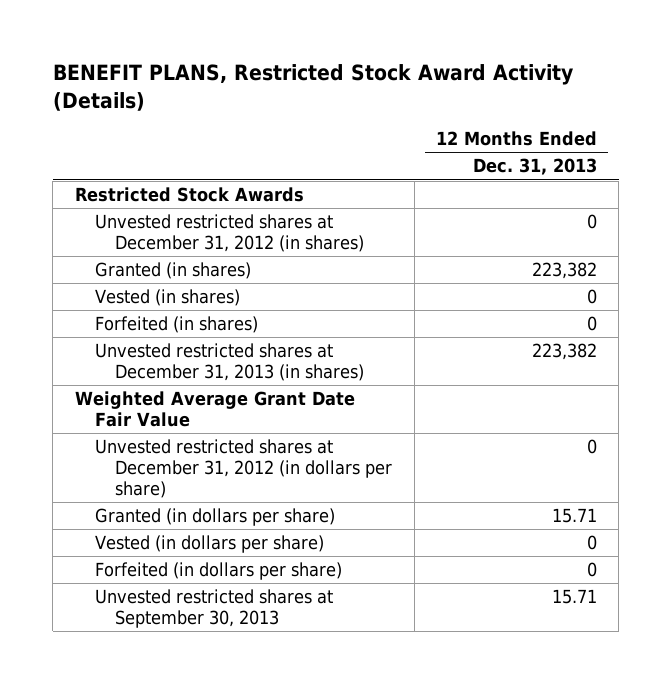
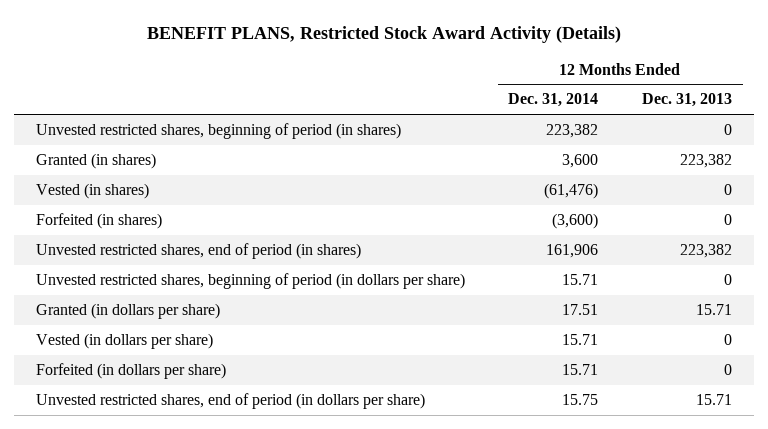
none -> [508,93,599,108] Dec. 31, 2014
[74,187,304,203] Restricted Stock Awards -> none
[94,214,365,253] Unvested restricted shares at December 31, 2012 (in shares) -> [36,122,402,139] Unvested restricted shares, beginning of period (in shares)
[74,391,355,428] Weighted Average Grant Date Fair Value -> none
[94,343,365,382] Unvested restricted shares at December 31, 2013 (in shares) -> [36,242,362,259] Unvested restricted shares, end of period (in shares)
[94,439,393,499] Unvested restricted shares at December 31, 2012 (in dollars per share) -> [36,272,466,289] Unvested restricted shares, beginning of period (in dollars per share)
[94,589,333,629] Unvested restricted shares at September 30, 2013 -> [36,392,426,409] Unvested restricted shares, end of period (in dollars per share)

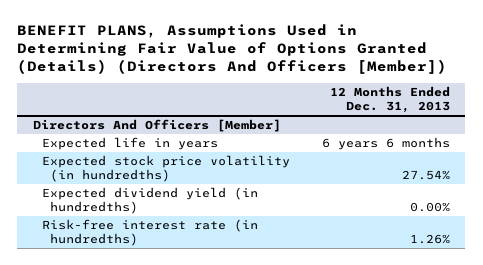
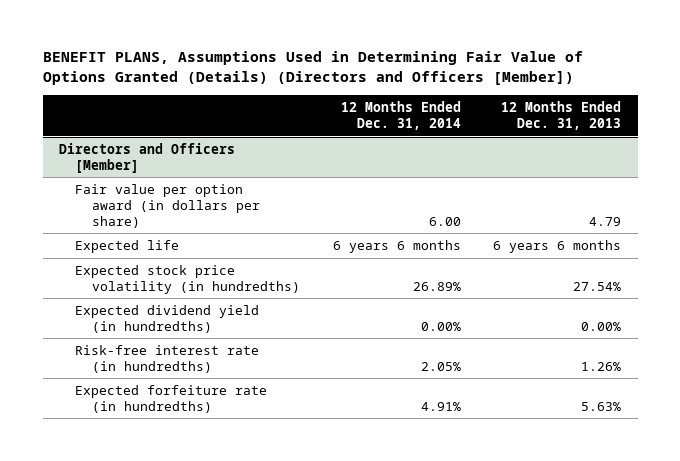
[17,24,448,75] BENEFIT PLANS, Assumptions Used in Determining Fair Value of Options Granted (Details) (Directors And Officers [Member]) -> [42,51,583,86] BENEFIT PLANS, Assumptions Used in Determining Fair Value of Options Granted (Details) (Directors and Officers [Member])
none -> [340,101,461,130] 12 Months Ended Dec. 31, 2014
[33,119,282,133] Directors And Officers [Member] -> [58,142,235,173] Directors and Officers [Member]
none -> [75,183,261,228] Fair value per option award (in dollars per share)
[41,137,218,151] Expected life in years -> [75,239,180,253] Expected life
none -> [75,384,268,413] Expected forfeiture rate (in hundredths)

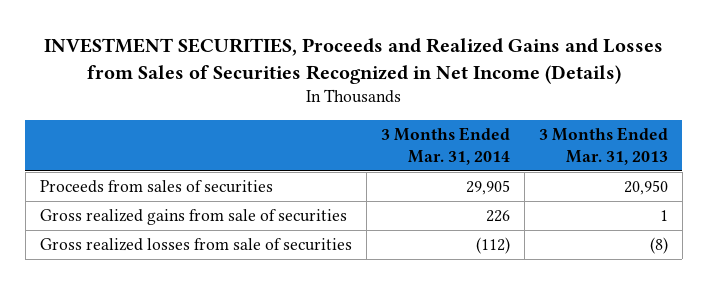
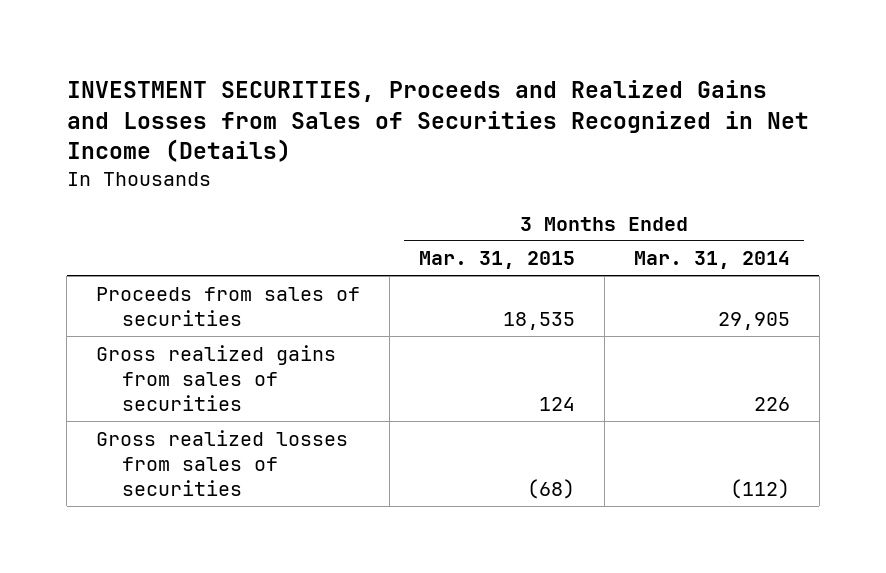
[538,126,668,166] 3 Months Ended Mar. 31, 2013 -> none
none -> [418,251,575,270] Mar. 31, 2015
[39,209,347,226] Gross realized gains from sale of securities -> [96,344,337,411] Gross realized gains from sales of securities
[39,238,352,252] Gross realized losses from sale of securities -> [96,429,349,496] Gross realized losses from sales of securities

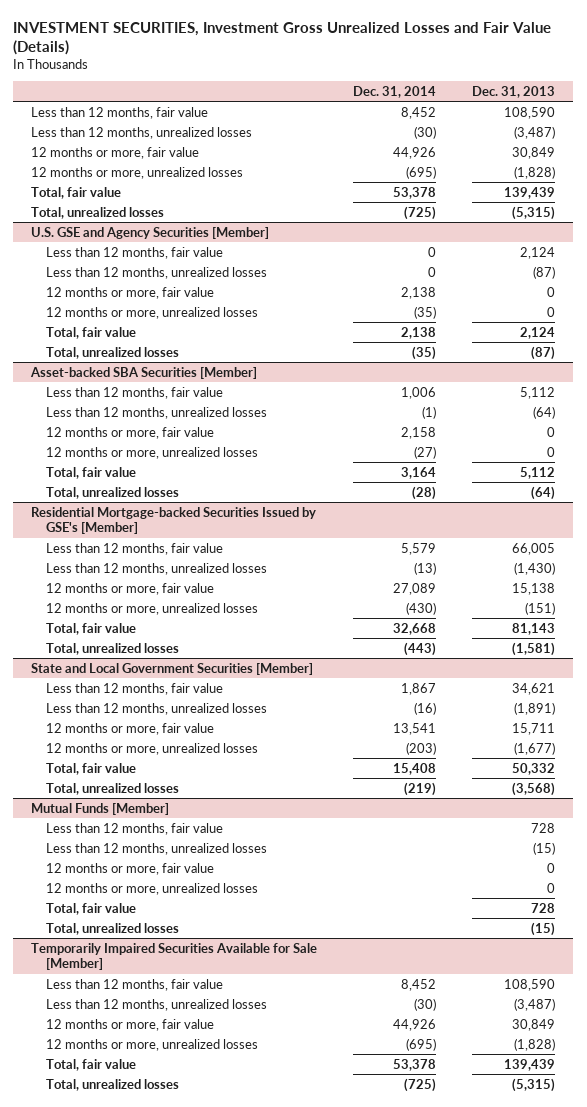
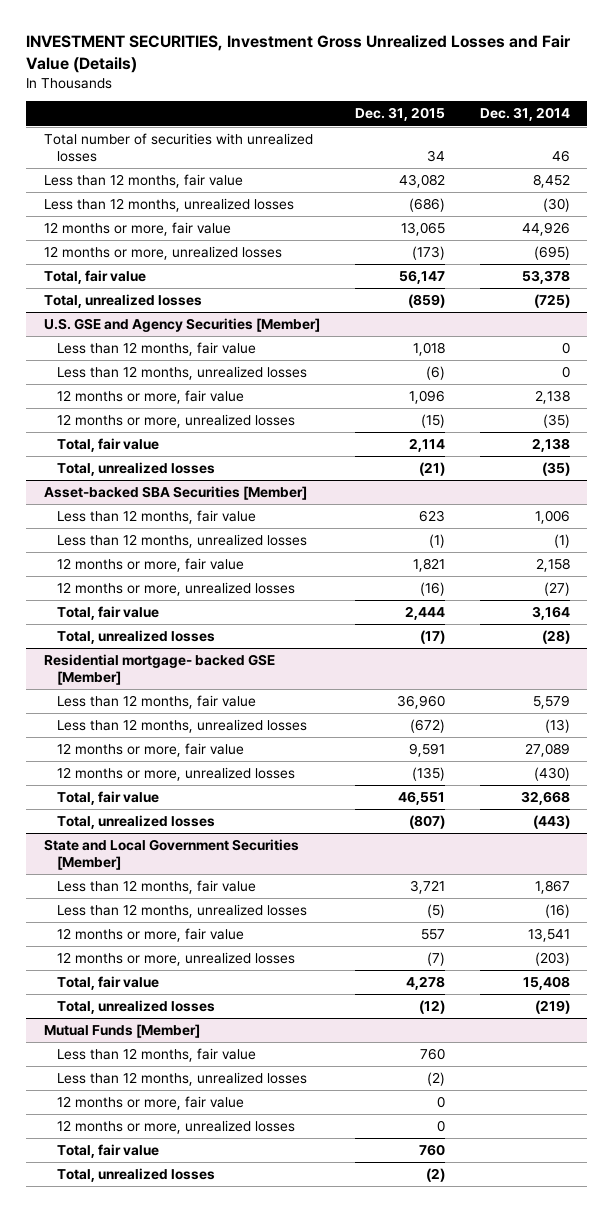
[472,85,556,98] Dec. 31, 2013 -> none
none -> [354,107,445,122] Dec. 31, 2015
none -> [43,133,313,162] Total number of securities with unrealized losses
[31,506,317,535] Residential Mortgage-backed Securities Issued by GSE's [Member] -> [43,654,275,685] Residential mortgage- backed GSE [Member]
[31,942,318,971] Temporarily Impaired Securities Available for Sale [Member] -> none
[45,978,223,991] Less than 12 months, fair value -> none
[45,998,267,1011] Less than 12 months, unrealized losses -> none
[45,1018,214,1031] 12 months or more, fair value -> none
[45,1038,258,1051] 12 months or more, unrealized losses -> none
[45,1058,136,1071] Total, fair value -> none
[45,1078,179,1091] Total, unrealized losses -> none

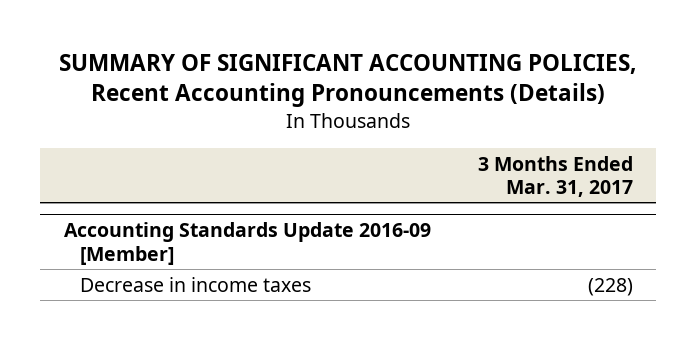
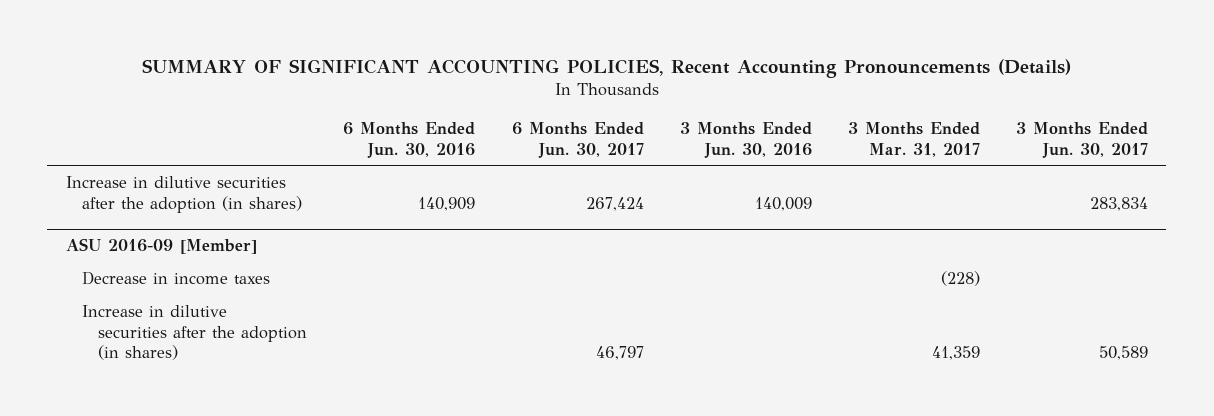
none -> [343,121,476,158] 6 Months Ended Jun. 30, 2016
none -> [511,121,644,158] 6 Months Ended Jun. 30, 2017
none -> [679,121,812,158] 3 Months Ended Jun. 30, 2016
none -> [1016,121,1149,158] 3 Months Ended Jun. 30, 2017
none -> [65,176,302,213] Increase in dilutive securities after the adoption (in shares)
[63,222,431,265] Accounting Standards Update 2016-09 [Member] -> [65,238,257,255] ASU 2016-09 [Member]
none -> [81,305,308,361] Increase in dilutive securities after the adoption (in shares)

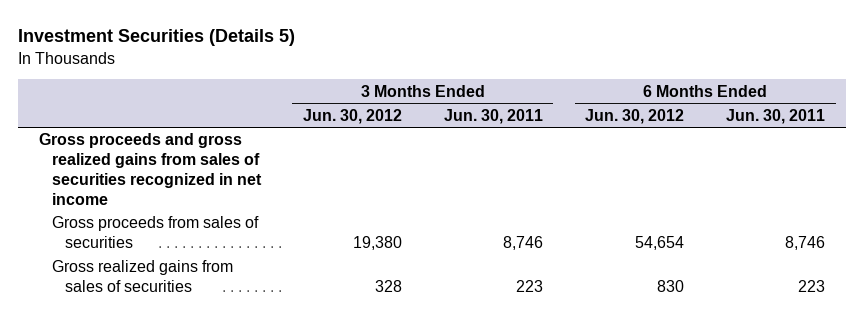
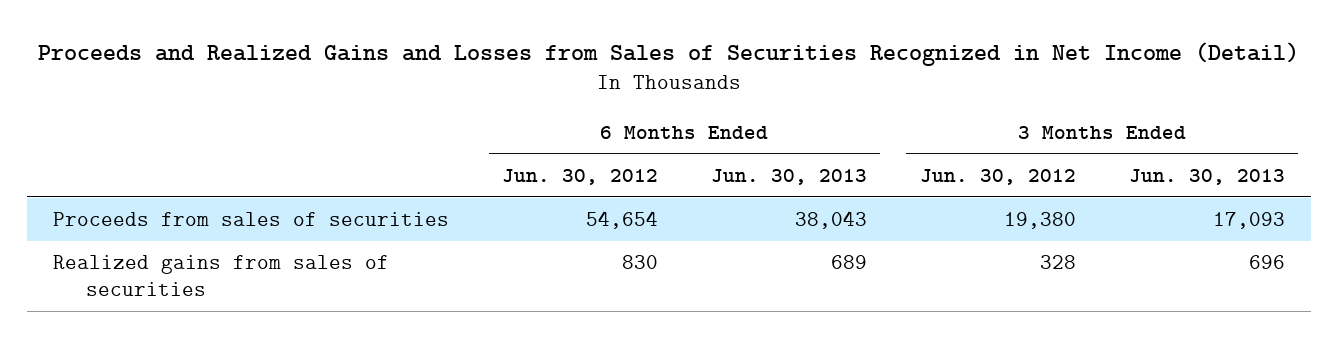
[17,29,295,47] Investment Securities (Details 5) -> [37,42,1299,67] Proceeds and Realized Gains and Losses from Sales of Securities Recognized in Net Income (Detail)
[443,108,543,124] Jun. 30, 2011 -> none
[726,108,826,124] Jun. 30, 2011 -> none
none -> [710,168,867,185] Jun. 30, 2013
none -> [1128,168,1285,185] Jun. 30, 2013
[38,133,262,205] Gross proceeds and gross realized gains from sales of securities recognized in net income -> none
[51,216,259,249] Gross proceeds from sales of securities -> [52,211,449,226] Proceeds from sales of securities
[51,260,233,293] Gross realized gains from sales of securities -> [52,254,389,297] Realized gains from sales of securities

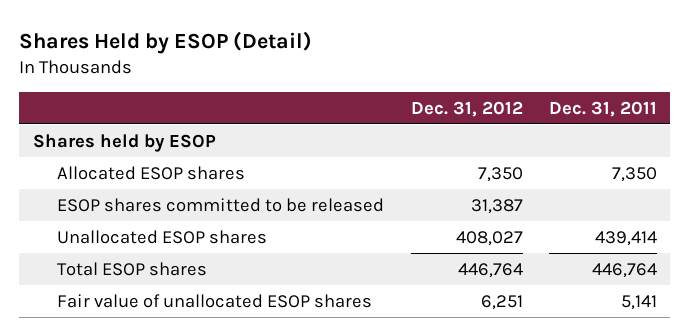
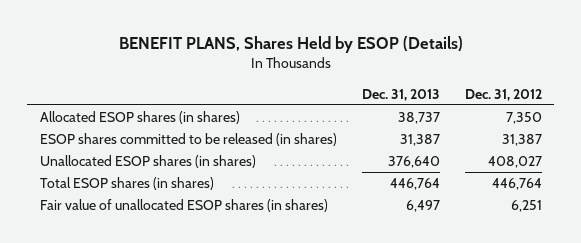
[19,31,313,55] Shares Held by ESOP (Detail) -> [118,36,463,54] BENEFIT PLANS, Shares Held by ESOP (Details)
[549,100,658,117] Dec. 31, 2011 -> none
none -> [361,88,440,101] Dec. 31, 2013
[32,133,216,152] Shares held by ESOP -> none
[57,165,246,180] Allocated ESOP shares -> [39,111,240,125] Allocated ESOP shares (in shares)
[57,197,385,212] ESOP shares committed to be released -> [39,133,337,147] ESOP shares committed to be released (in shares)
[57,229,268,244] Unallocated ESOP shares -> [39,155,256,169] Unallocated ESOP shares (in shares)
[57,261,208,276] Total ESOP shares -> [39,177,214,191] Total ESOP shares (in shares)
[57,293,373,308] Fair value of unallocated ESOP shares -> [39,199,328,213] Fair value of unallocated ESOP shares (in shares)

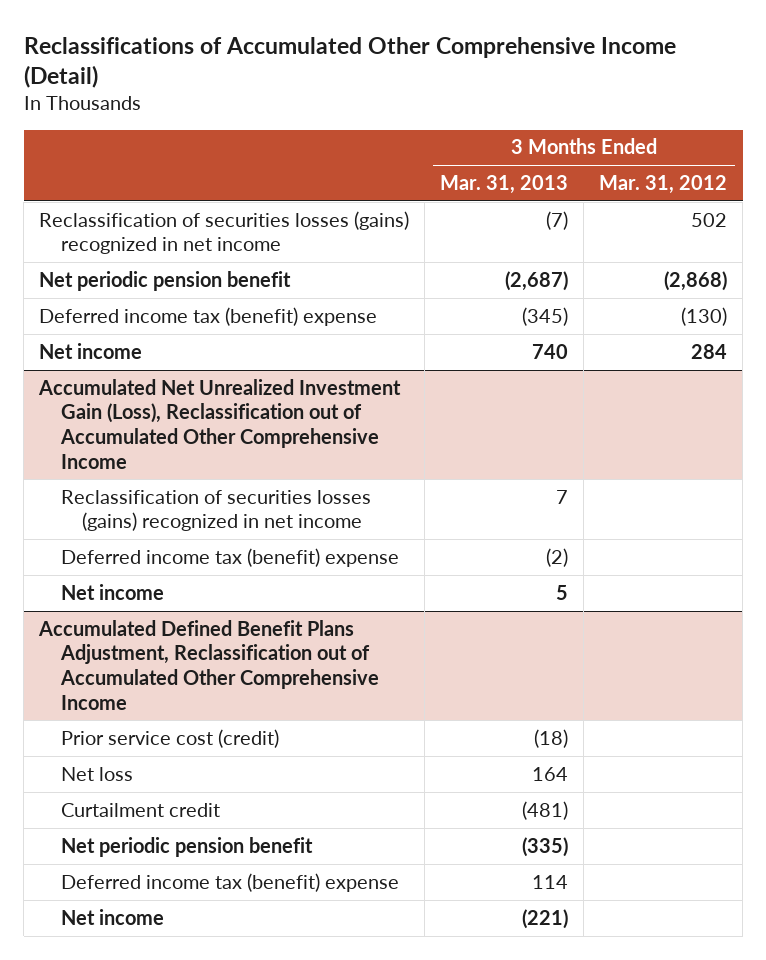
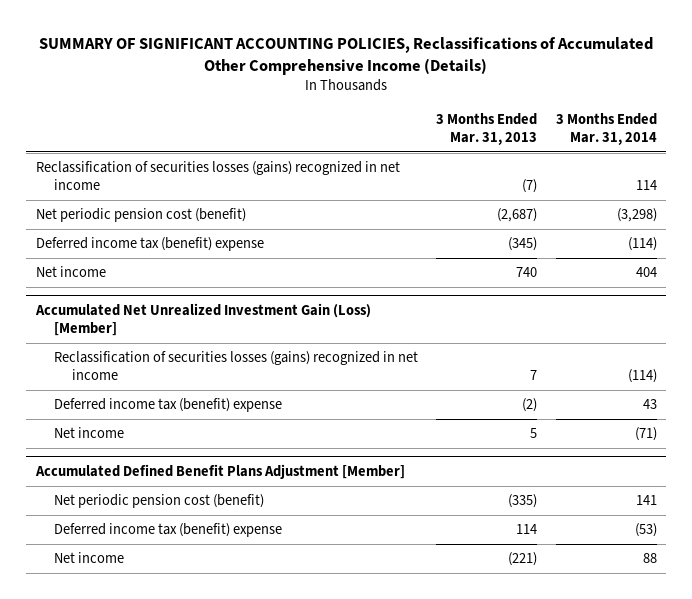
[23,37,676,89] Reclassifications of Accumulated Other Comprehensive Income (Detail) -> [39,36,654,76] SUMMARY OF SIGNIFICANT ACCOUNTING POLICIES, Reclassifications of Accumulated Other Comprehensive Income (Details)
[599,175,728,195] Mar. 31, 2012 -> none
none -> [555,113,657,146] 3 Months Ended Mar. 31, 2014
[39,270,292,291] Net periodic pension benefit -> [35,208,246,223] Net periodic pension cost (benefit)
[38,378,402,469] Accumulated Net Unrealized Investment Gain (Loss), Reclassification out of Accumulated Other Comprehensive Income -> none
none -> [34,303,371,337] Accumulated Net Unrealized Investment Gain (Loss) [Member]
[38,619,379,710] Accumulated Defined Benefit Plans Adjustment, Reclassification out of Accumulated Other Comprehensive Income -> none
[60,728,279,748] Prior service cost (credit) -> none
[60,766,133,781] Net loss -> none
[60,802,220,817] Curtailment credit -> none
none -> [34,464,405,480] Accumulated Defined Benefit Plans Adjustment [Member]
[60,836,313,857] Net periodic pension benefit -> [53,494,264,509] Net periodic pension cost (benefit)

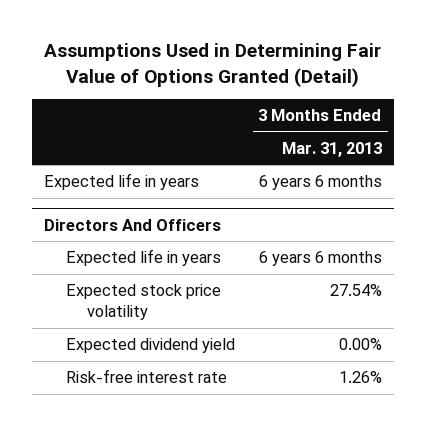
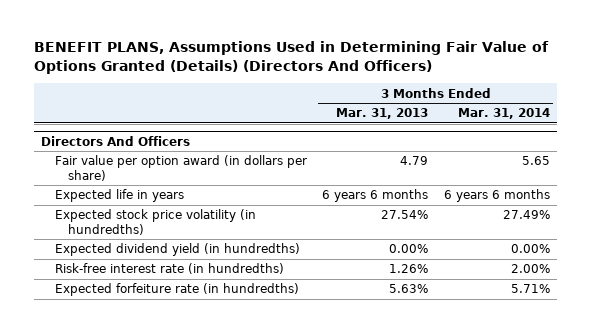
[43,43,381,87] Assumptions Used in Determining Fair Value of Options Granted (Detail) -> [33,41,549,75] BENEFIT PLANS, Assumptions Used in Determining Fair Value of Options Granted (Details) (Directors And Officers)
none -> [457,108,550,120] Mar. 31, 2014
[43,173,199,191] Expected life in years -> none
none -> [54,155,307,182] Fair value per option award (in dollars per share)
[65,284,221,321] Expected stock price volatility -> [54,209,256,236] Expected stock price volatility (in hundredths)
[65,338,235,354] Expected dividend yield -> [54,243,300,257] Expected dividend yield (in hundredths)
[65,369,227,384] Risk-free interest rate -> [54,263,284,275] Risk-free interest rate (in hundredths)
none -> [54,283,299,297] Expected forfeiture rate (in hundredths)

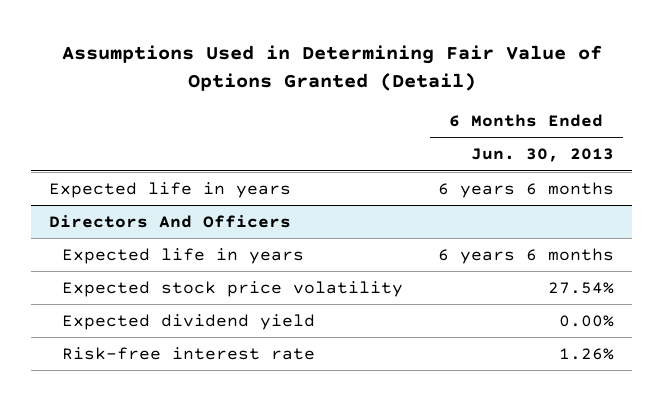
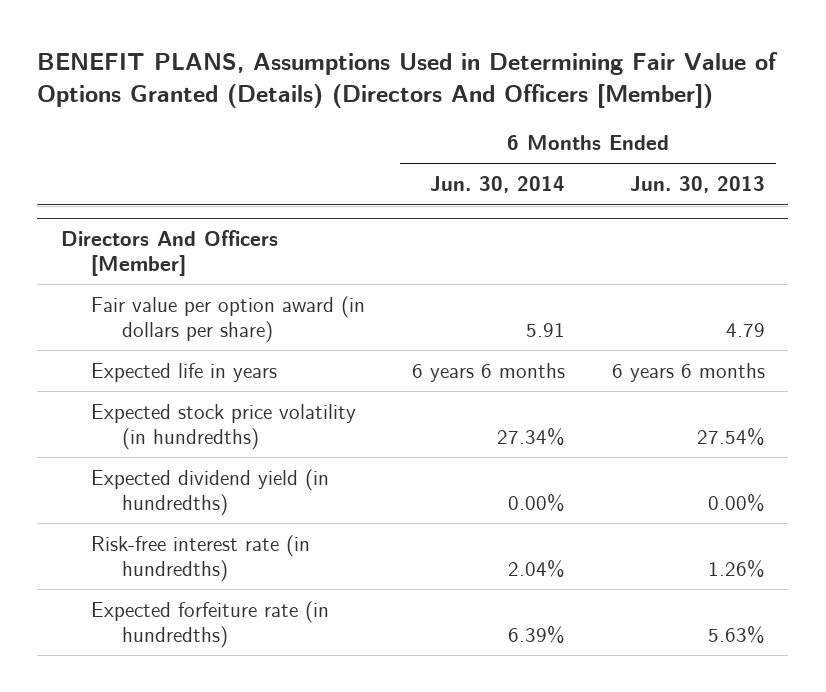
[61,44,602,91] Assumptions Used in Determining Fair Value of Options Granted (Detail) -> [37,51,779,108] BENEFIT PLANS, Assumptions Used in Determining Fair Value of Options Granted (Details) (Directors And Officers [Member])
none -> [429,176,565,194] Jun. 30, 2014
[48,181,291,198] Expected life in years -> none
[48,214,291,228] Directors And Officers -> [60,230,278,277] Directors And Officers [Member]
none -> [91,295,366,343] Fair value per option award (in dollars per share)
[62,280,404,297] Expected stock price volatility -> [91,403,357,450] Expected stock price volatility (in hundredths)
[62,313,316,330] Expected dividend yield -> [91,468,330,516] Expected dividend yield (in hundredths)
[62,346,316,360] Risk-free interest rate -> [91,534,311,582] Risk-free interest rate (in hundredths)
none -> [91,600,330,648] Expected forfeiture rate (in hundredths)

